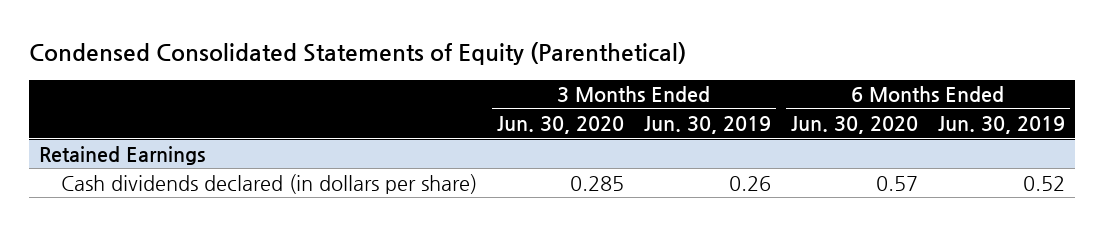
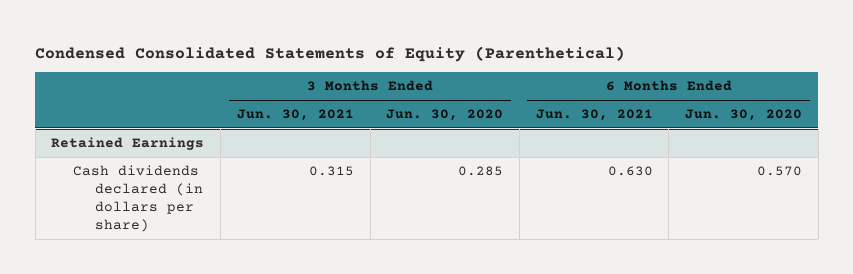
[643,116,771,135] Jun. 30, 2019 -> none
[937,116,1065,135] Jun. 30, 2019 -> none
none -> [236,109,354,122] Jun. 30, 2021
none -> [535,109,653,122] Jun. 30, 2021
[875,175,918,191] 0.57 -> [756,166,802,177] 0.570

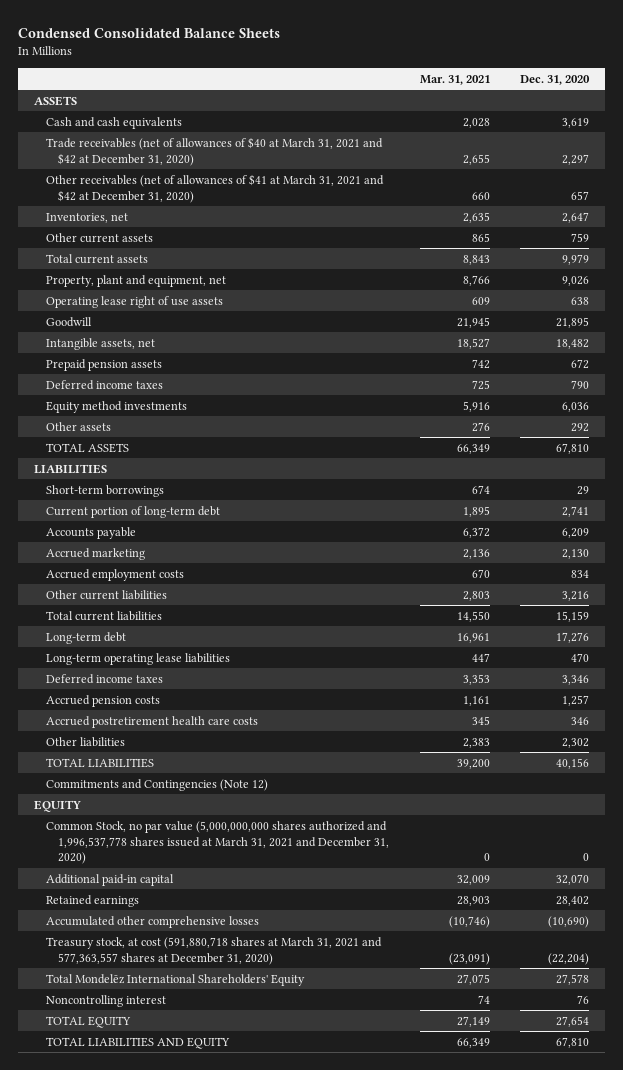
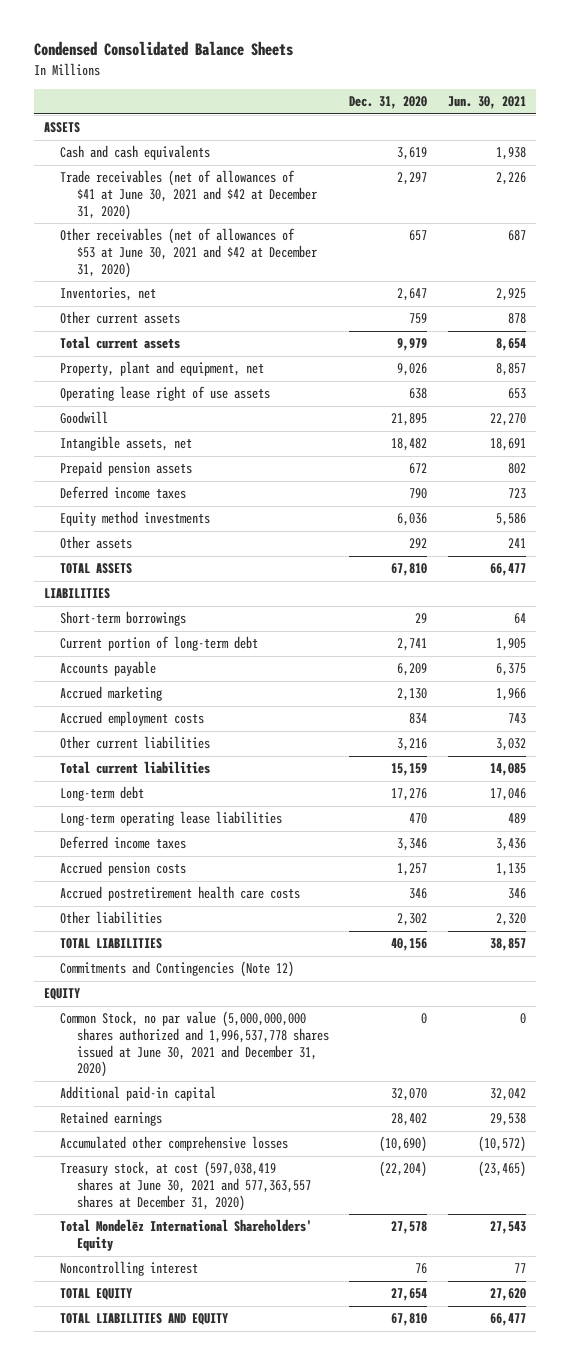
[419,74,490,85] Mar. 31, 2021 -> none
none -> [447,96,526,110] Jun. 30, 2021
[45,136,383,166] Trade receivables (net of allowances of $40 at March 31, 2021 and $42 at December 31, 2020) -> [60,170,317,220] Trade receivables (net of allowances of $41 at June 30, 2021 and $42 at December 31, 2020)
[45,173,384,203] Other receivables (net of allowances of $41 at March 31, 2021 and $42 at December 31, 2020) -> [60,228,317,278] Other receivables (net of allowances of $53 at June 30, 2021 and $42 at December 31, 2020)
[45,820,389,865] Common Stock, no par value (5,000,000,000 shares authorized and 1,996,537,778 shares issued at March 31, 2021 and December 31, 2020) -> [60,1011,329,1078] Common Stock, no par value (5,000,000,000 shares authorized and 1,996,537,778 shares issued at June 30, 2021 and December 31, 2020)
[45,936,382,965] Treasury stock, at cost (591,880,718 shares at March 31, 2021 and 577,363,557 shares at December 31, 2020) -> [60,1161,311,1211] Treasury stock, at cost (597,038,419 shares at June 30, 2021 and 577,363,557 shares at December 31, 2020)

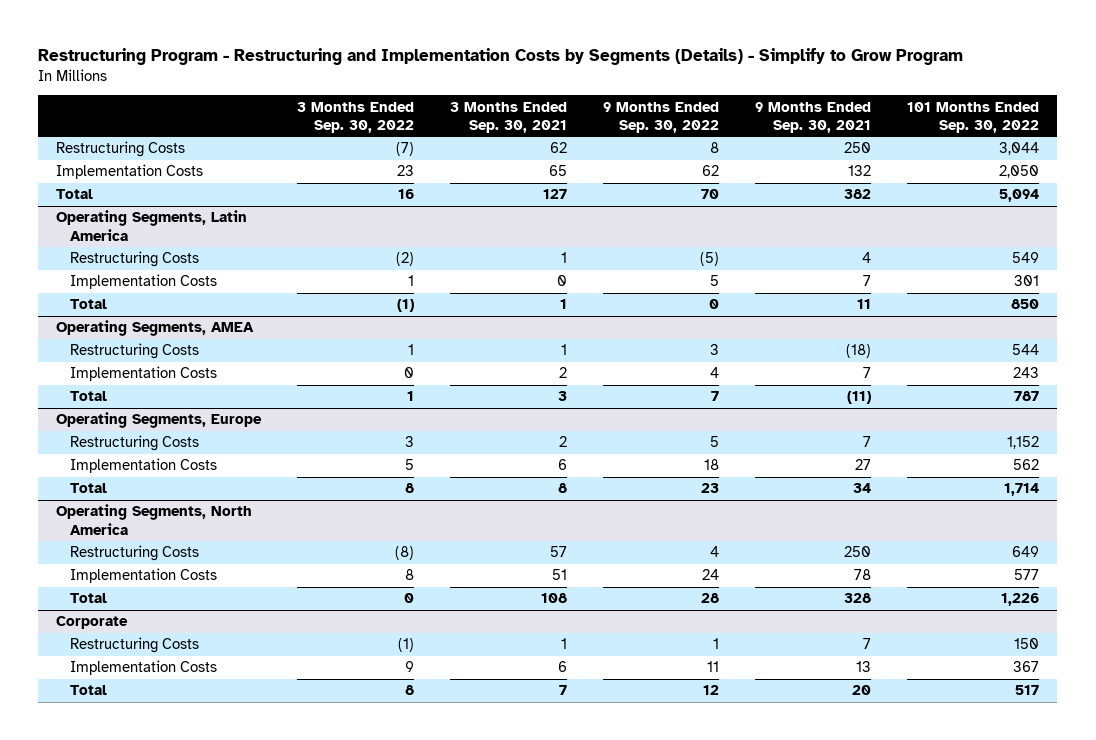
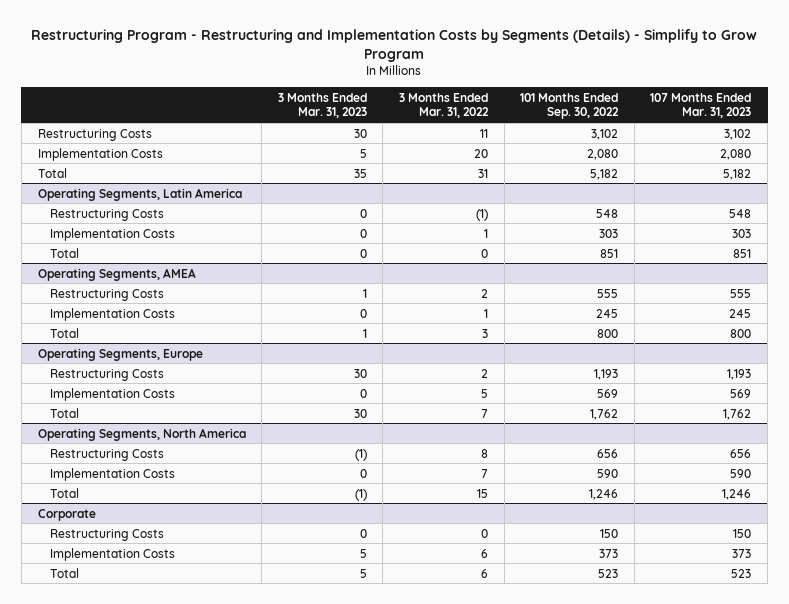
[297,101,415,134] 3 Months Ended Sep. 30, 2022 -> none
[450,101,568,134] 3 Months Ended Sep. 30, 2021 -> none
[603,101,720,134] 9 Months Ended Sep. 30, 2022 -> none
[755,101,872,134] 9 Months Ended Sep. 30, 2021 -> none
none -> [277,92,367,119] 3 Months Ended Mar. 31, 2023
none -> [398,92,489,119] 3 Months Ended Mar. 31, 2022
none -> [650,92,752,119] 107 Months Ended Mar. 31, 2023
[999,142,1040,156] 3,044 -> [591,128,619,140] 3,102
[999,165,1040,179] 2,050 -> [587,148,619,160] 2,080
[999,189,1040,203] 5,094 -> [590,168,619,180] 5,182
[1012,252,1040,264] 549 -> [596,208,619,218] 548
[1014,275,1040,287] 301 -> [599,228,619,238] 303
[1011,299,1040,310] 850 -> [600,248,619,258] 851
[1012,344,1040,356] 544 -> [597,288,619,298] 555
[1013,367,1040,379] 243 -> [596,308,619,318] 245
[1014,391,1040,402] 787 -> [597,328,619,338] 800
[1007,436,1040,450] 1,152 -> [594,368,619,380] 1,193
[1013,459,1040,471] 562 -> [597,388,619,398] 569
[1004,483,1040,497] 1,714 -> [590,408,619,420] 1,762
[1012,546,1040,558] 649 -> [597,448,619,458] 656
[1014,569,1040,581] 577 -> [597,468,619,478] 590
[1001,593,1040,607] 1,226 -> [589,488,619,500] 1,246
[1013,661,1040,673] 367 -> [599,548,619,558] 373
[1015,685,1040,696] 517 -> [598,568,619,578] 523

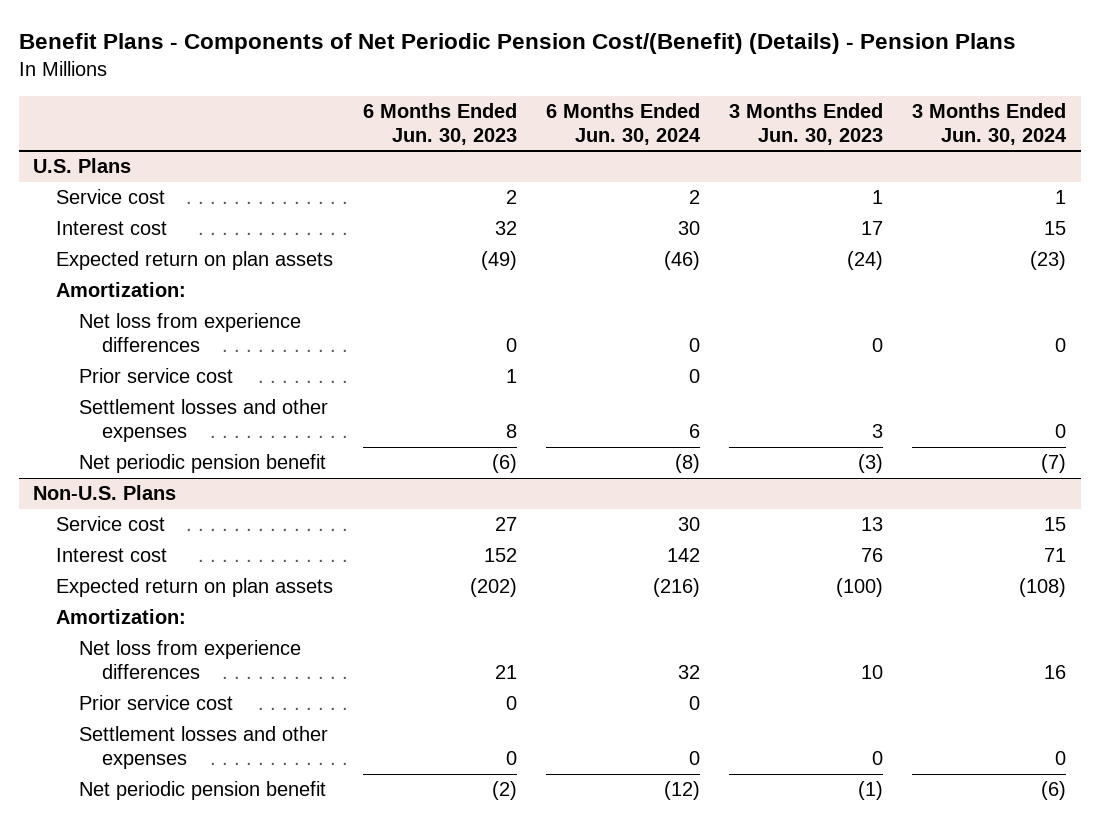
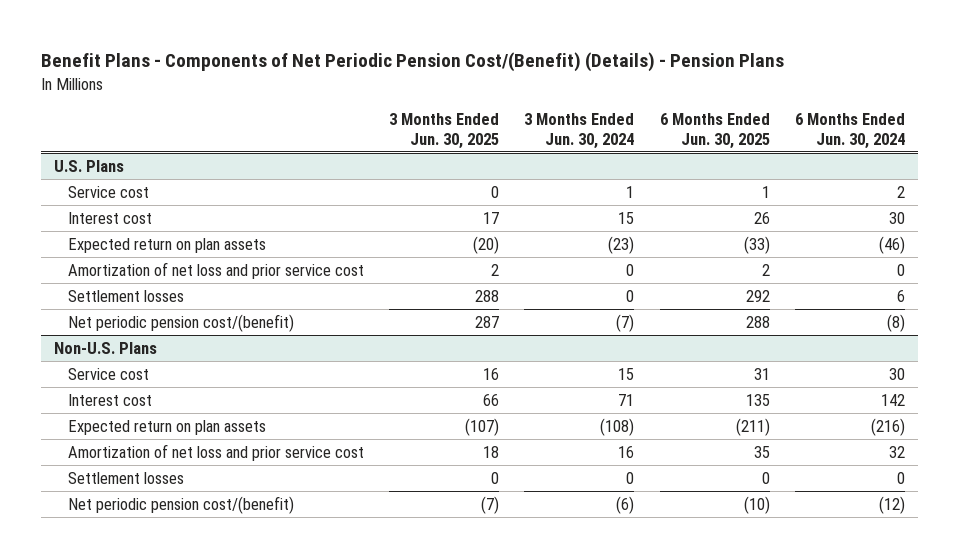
[362,103,517,145] 6 Months Ended Jun. 30, 2023 -> none
[729,103,884,145] 3 Months Ended Jun. 30, 2023 -> none
none -> [388,113,499,149] 3 Months Ended Jun. 30, 2025
none -> [659,113,770,149] 6 Months Ended Jun. 30, 2025
[56,282,187,298] Amortization: -> none
[79,368,234,384] Prior service cost -> none
[79,399,329,442] Settlement losses and other expenses -> none
[79,313,302,352] Net loss from experience differences -> [67,261,364,279] Amortization of net loss and prior service cost
none -> [67,289,184,302] Settlement losses
[79,454,327,474] Net periodic pension benefit -> [67,313,294,332] Net periodic pension cost/(benefit)
[56,609,187,625] Amortization: -> none
[79,695,234,711] Prior service cost -> none
[79,726,329,769] Settlement losses and other expenses -> none
[79,640,302,679] Net loss from experience differences -> [67,443,364,461] Amortization of net loss and prior service cost
none -> [67,471,184,484] Settlement losses
[79,781,327,801] Net periodic pension benefit -> [67,495,294,514] Net periodic pension cost/(benefit)

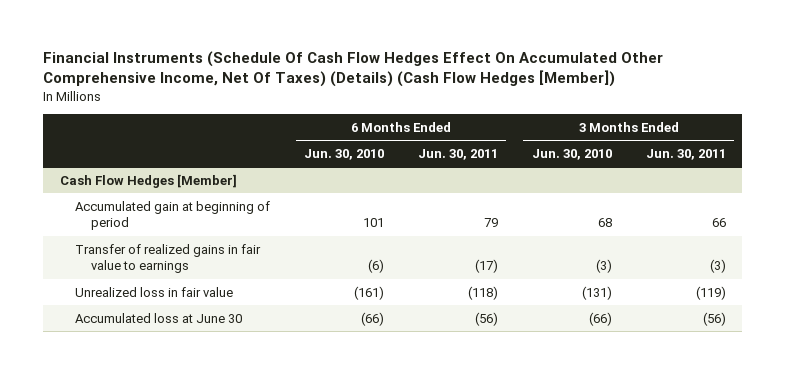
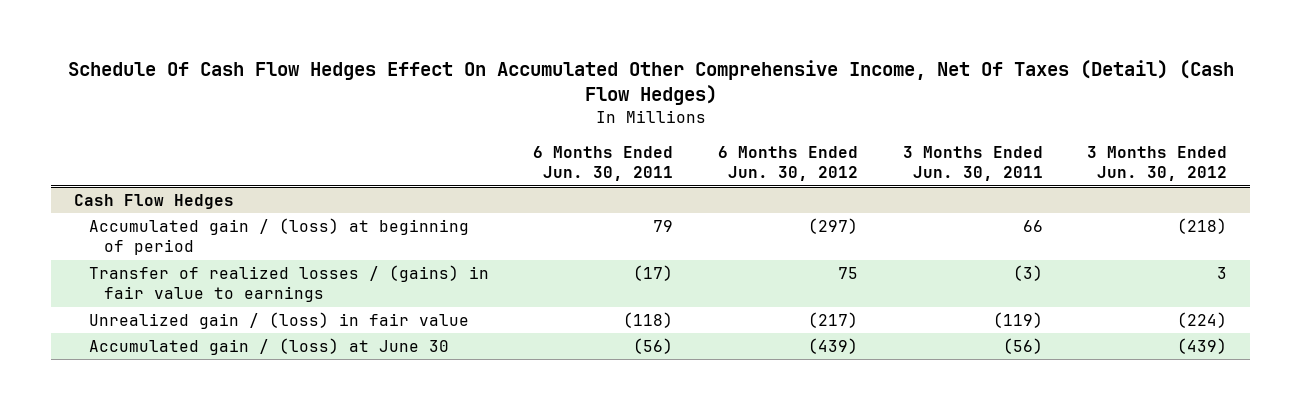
[42,51,663,88] Financial Instruments (Schedule Of Cash Flow Hedges Effect On Accumulated Other Comprehensive Income, Net Of Taxes) (Details) (Cash Flow Hedges [Member]) -> [67,60,1234,106] Schedule Of Cash Flow Hedges Effect On Accumulated Other Comprehensive Income, Net Of Taxes (Detail) (Cash Flow Hedges)
[304,148,385,160] Jun. 30, 2010 -> none
[531,148,612,160] Jun. 30, 2010 -> none
none -> [718,146,859,182] 6 Months Ended Jun. 30, 2012
none -> [1087,146,1228,182] 3 Months Ended Jun. 30, 2012
[59,173,237,188] Cash Flow Hedges [Member] -> [73,193,234,209] Cash Flow Hedges
[75,200,271,231] Accumulated gain at beginning of period -> [88,217,469,256] Accumulated gain / (loss) at beginning of period
[75,243,262,274] Transfer of realized gains in fair value to earnings -> [88,264,489,303] Transfer of realized losses / (gains) in fair value to earnings
[75,286,234,297] Unrealized loss in fair value -> [88,311,469,329] Unrealized gain / (loss) in fair value
[75,312,243,323] Accumulated loss at June 30 -> [88,337,449,355] Accumulated gain / (loss) at June 30

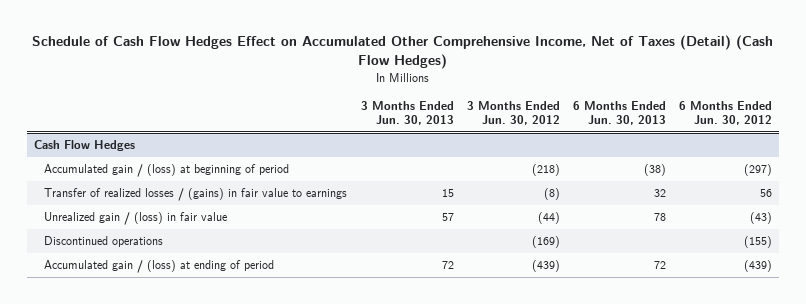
[67,60,1234,106] Schedule Of Cash Flow Hedges Effect On Accumulated Other Comprehensive Income, Net Of Taxes (Detail) (Cash Flow Hedges) -> [32,35,774,70] Schedule of Cash Flow Hedges Effect on Accumulated Other Comprehensive Income, Net of Taxes (Detail) (Cash Flow Hedges)
[533,146,674,182] 6 Months Ended Jun. 30, 2011 -> none
[902,146,1043,182] 3 Months Ended Jun. 30, 2011 -> none
none -> [360,101,454,126] 3 Months Ended Jun. 30, 2013
none -> [573,101,667,126] 6 Months Ended Jun. 30, 2013
[838,266,859,279] 75 -> [760,189,773,198] 56
[1217,266,1228,279] 3 -> [543,188,560,201] (8)
[808,311,859,328] (217) -> [750,212,773,225] (43)
[1177,311,1228,328] (224) -> [537,212,560,225] (44)
none -> [44,236,164,248] Discontinued operations
[88,337,449,355] Accumulated gain / (loss) at June 30 -> [44,260,275,274] Accumulated gain / (loss) at ending of period

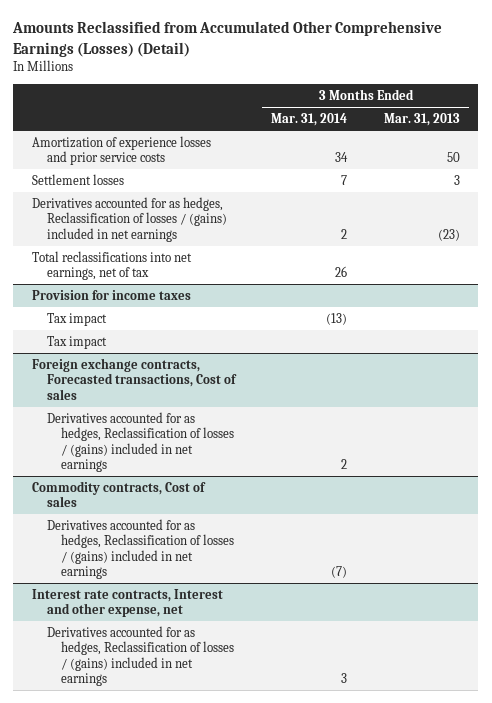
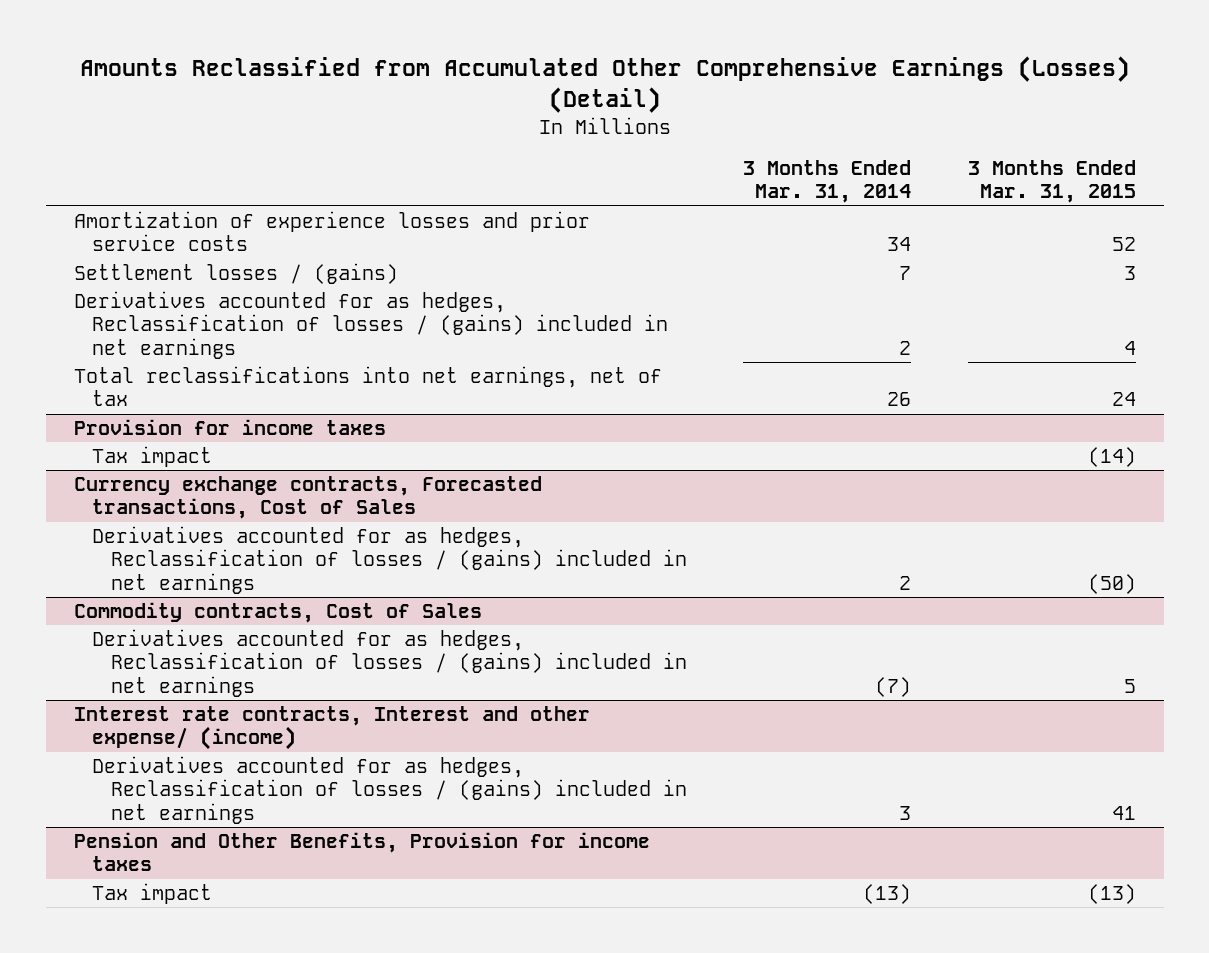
[383,113,460,127] Mar. 31, 2013 -> none
none -> [967,160,1136,204] 3 Months Ended Mar. 31, 2015
[31,173,124,185] Settlement losses -> [73,263,398,285] Settlement losses / (gains)
[46,312,107,326] Tax impact -> none
[31,357,237,400] Foreign exchange contracts, Forecasted transactions, Cost of sales -> [73,476,542,520] Currency exchange contracts, Forecasted transactions, Cost of Sales
[31,480,206,508] Commodity contracts, Cost of sales -> [73,602,482,624] Commodity contracts, Cost of Sales
[31,588,223,618] Interest rate contracts, Interest and other expense, net -> [73,706,590,751] Interest rate contracts, Interest and other expense/ (income)
none -> [73,832,650,872] Pension and Other Benefits, Provision for income taxes
none -> [92,883,213,905] Tax impact

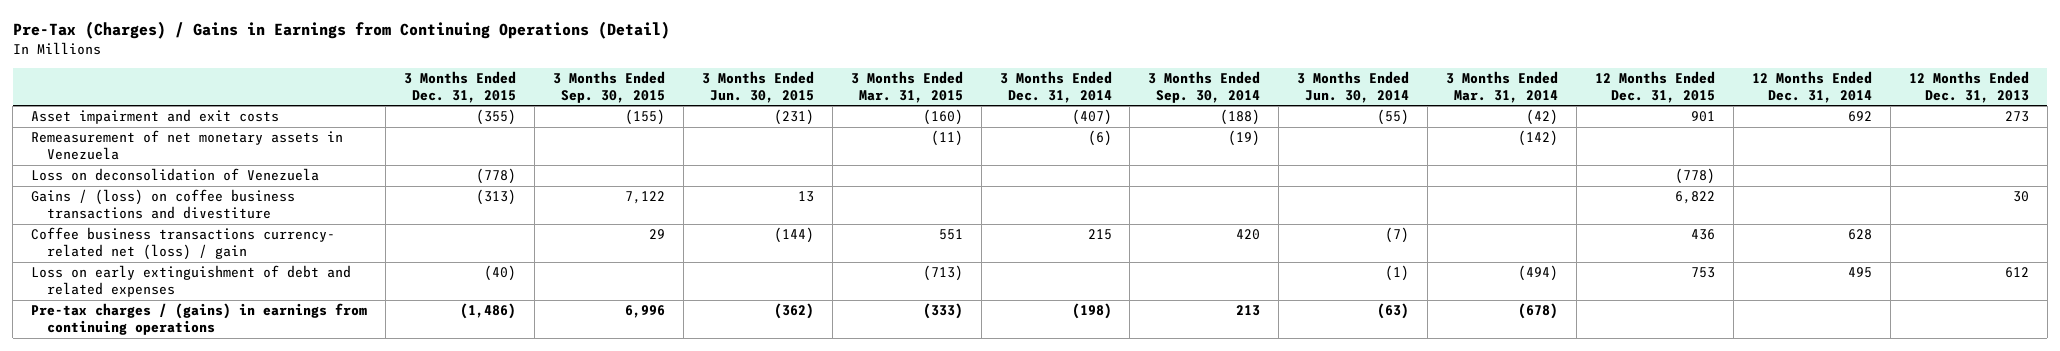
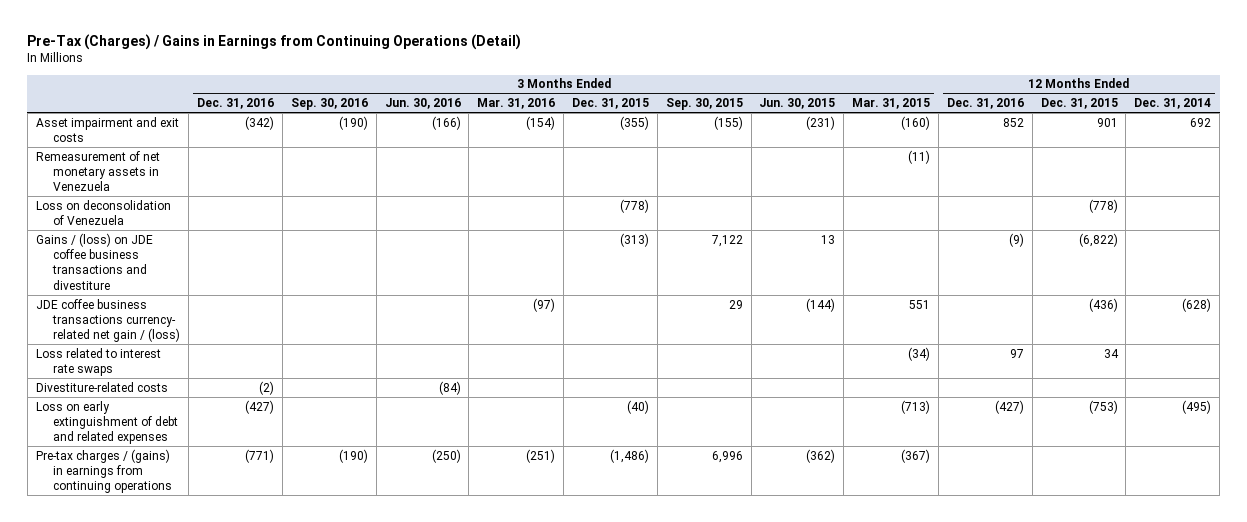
[999,71,1112,103] 3 Months Ended Dec. 31, 2014 -> none
[1148,71,1261,103] 3 Months Ended Sep. 30, 2014 -> none
[1297,71,1410,103] 3 Months Ended Jun. 30, 2014 -> none
[1446,71,1559,103] 3 Months Ended Mar. 31, 2014 -> none
[1908,71,2029,103] 12 Months Ended Dec. 31, 2013 -> none
none -> [197,98,275,110] Dec. 31, 2016
none -> [290,98,368,111] Sep. 30, 2016
none -> [384,98,461,110] Jun. 30, 2016
none -> [477,98,556,110] Mar. 31, 2016
none -> [946,98,1024,110] Dec. 31, 2016
[31,189,296,220] Gains / (loss) on coffee business transactions and divestiture -> [35,232,153,290] Gains / (loss) on JDE coffee business transactions and divestiture
[1675,191,1716,205] 6,822 -> [1078,232,1118,247] (6,822)
[31,227,336,261] Coffee business transactions currency- related net (loss) / gain -> [35,298,181,343] JDE coffee business transactions currency- related net gain / (loss)
[1691,229,1716,241] 436 -> [1088,297,1118,312] (436)
[1847,229,1872,241] 628 -> [1182,297,1212,312] (628)
none -> [35,347,161,377] Loss related to interest rate swaps
none -> [35,381,168,392] Divestiture-related costs
[1691,267,1716,279] 753 -> [1088,399,1118,414] (753)
[1847,267,1872,279] 495 -> [1182,399,1212,414] (495)
[922,303,963,320] (333) -> [901,448,931,463] (367)

